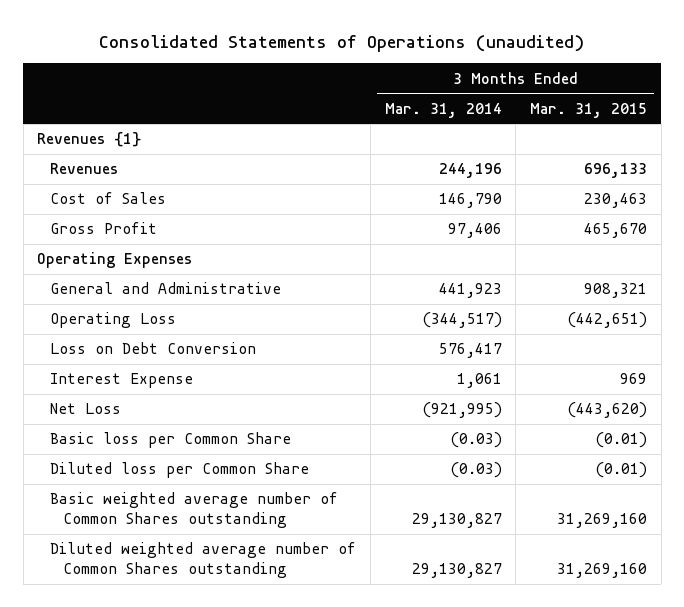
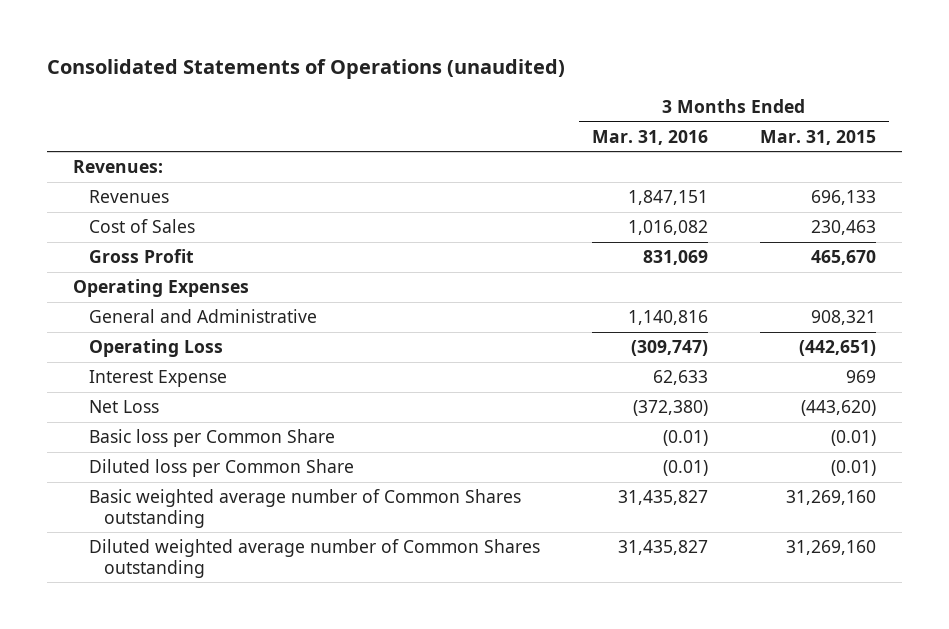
[384,102,502,118] Mar. 31, 2014 -> none
none -> [591,129,708,145] Mar. 31, 2016
[37,132,142,148] Revenues {1} -> [73,160,164,174] Revenues:
[50,342,257,355] Loss on Debt Conversion -> none

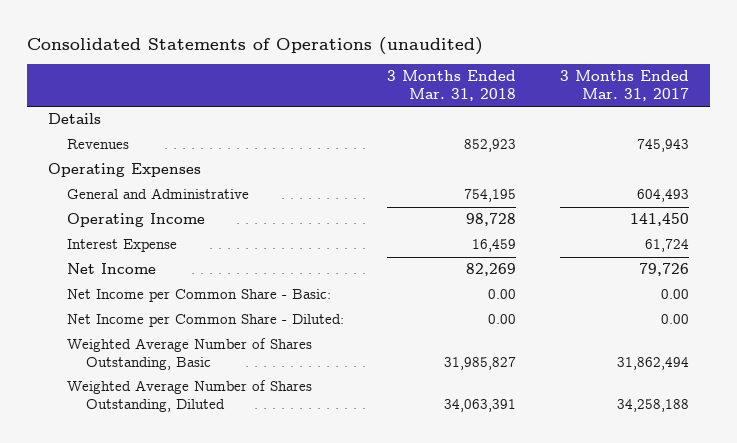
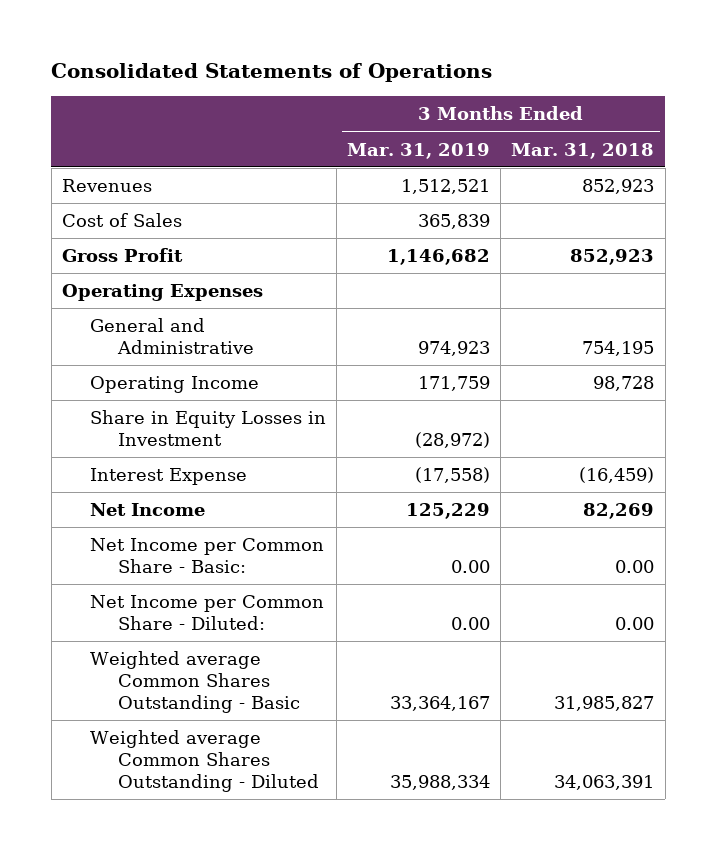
[26,36,483,55] Consolidated Statements of Operations (unaudited) -> [51,63,493,83] Consolidated Statements of Operations
[559,70,689,101] 3 Months Ended Mar. 31, 2017 -> none
none -> [347,142,491,159] Mar. 31, 2019
[48,113,102,125] Details -> none
none -> [61,213,182,228] Cost of Sales
none -> [61,248,183,263] Gross Profit
none -> [89,410,326,447] Share in Equity Losses in Investment
[472,239,517,253] 16,459 -> [579,467,655,484] (16,459)
[67,338,313,370] Weighted Average Number of Shares Outstanding, Basic -> [89,651,300,714] Weighted average Common Shares Outstanding - Basic
[67,380,313,412] Weighted Average Number of Shares Outstanding, Diluted -> [89,730,319,793] Weighted average Common Shares Outstanding - Diluted

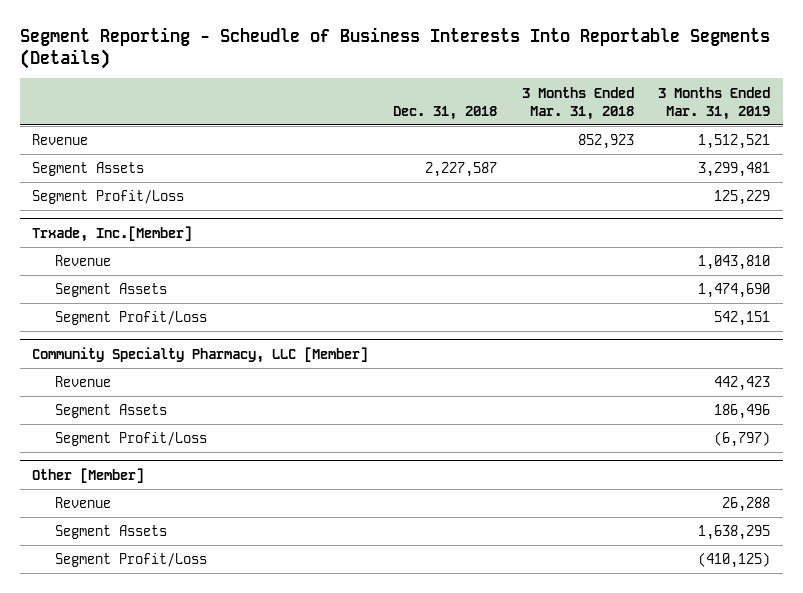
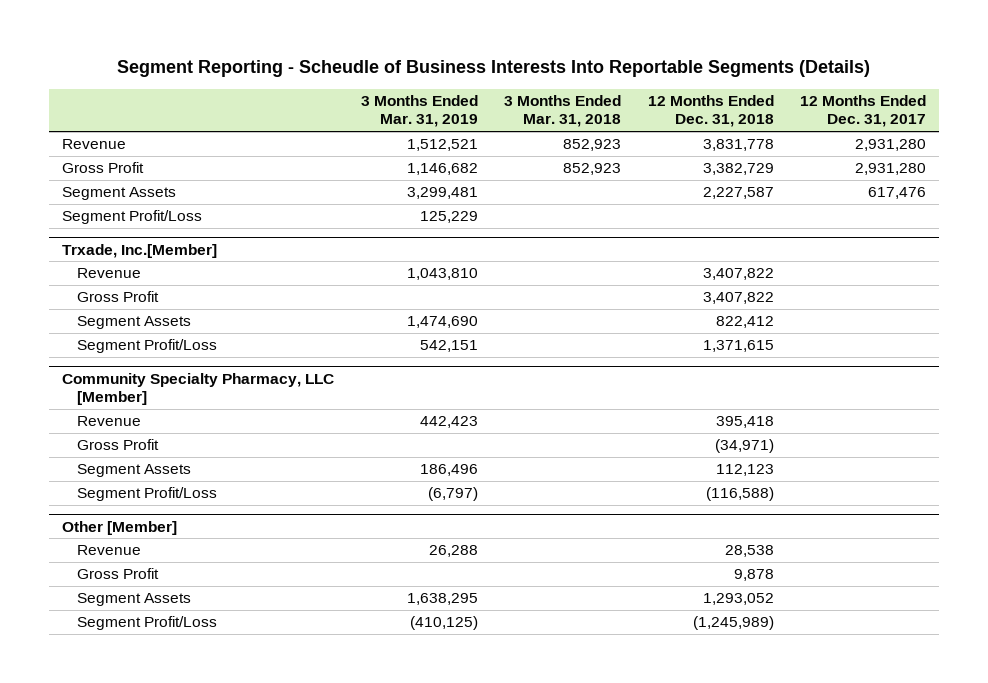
[393,105,498,120] Dec. 31, 2018 -> none
none -> [647,94,774,128] 12 Months Ended Dec. 31, 2018
none -> [799,94,926,128] 12 Months Ended Dec. 31, 2017
none -> [62,162,145,174] Gross Profit
none -> [76,291,159,303] Gross Profit
none -> [76,439,159,451] Gross Profit
none -> [76,568,159,580] Gross Profit

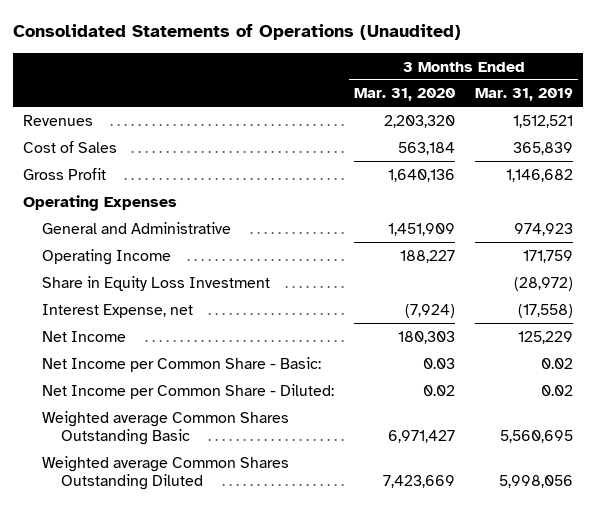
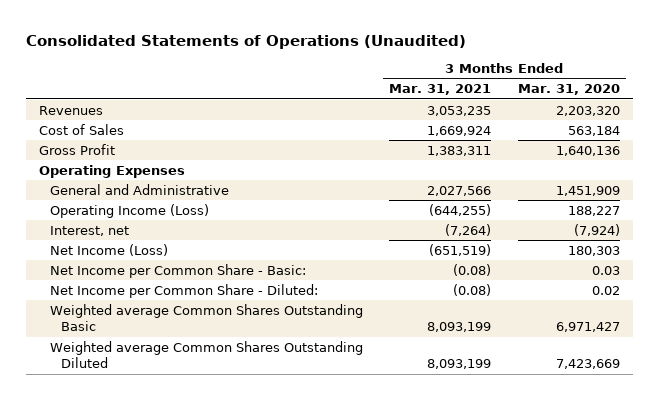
[475,88,574,102] Mar. 31, 2019 -> none
none -> [389,84,492,96] Mar. 31, 2021
[42,275,271,291] Share in Equity Loss Investment -> none
[42,248,172,265] Operating Income -> [50,203,210,218] Operating Income (Loss)
[42,303,194,318] Interest Expense, net -> [50,225,130,236] Interest, net
[42,330,127,342] Net Income -> [50,243,169,256] Net Income (Loss)

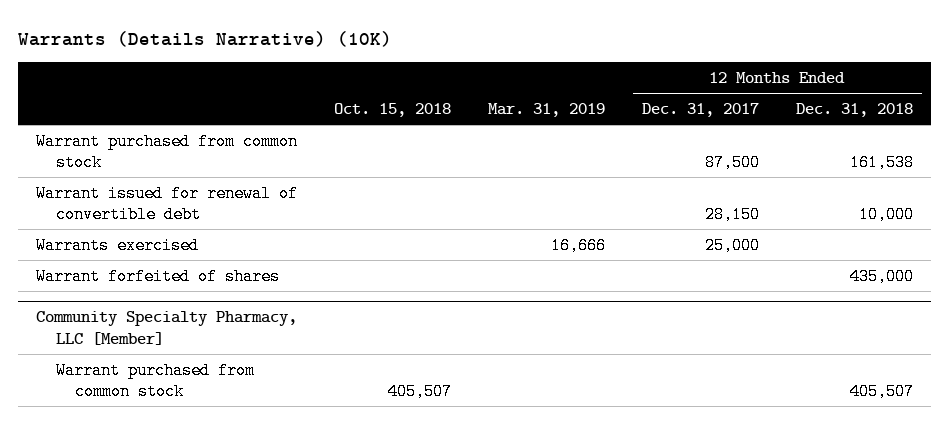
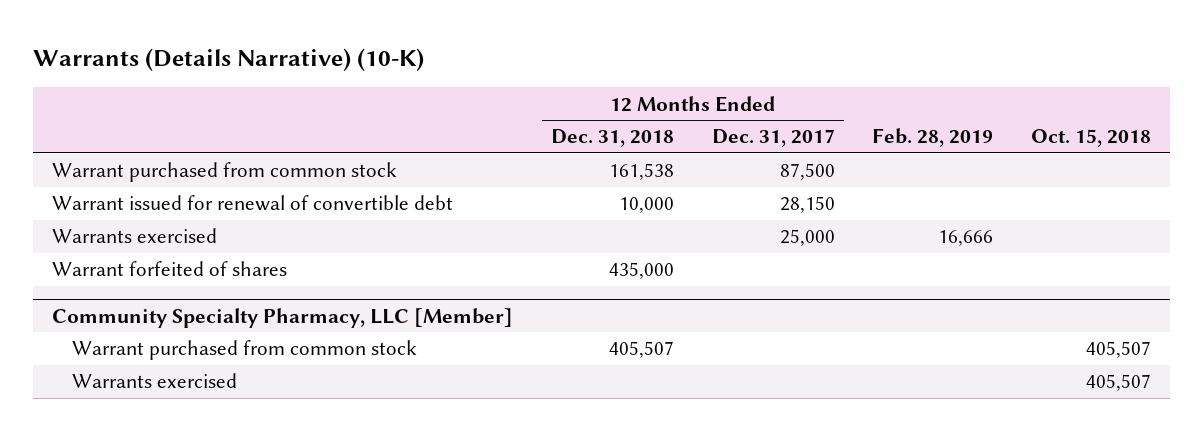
[17,30,392,47] Warrants (Details Narrative) (10K) -> [33,48,425,72] Warrants (Details Narrative) (10-K)
[488,102,606,117] Mar. 31, 2019 -> none
none -> [872,128,994,148] Feb. 28, 2019
none -> [72,373,238,389] Warrants exercised

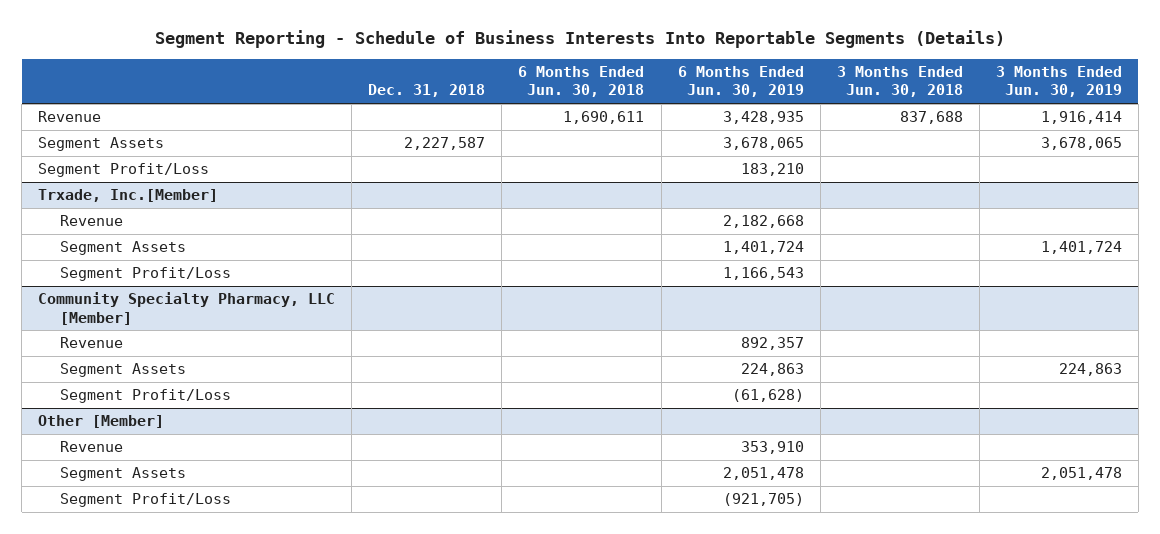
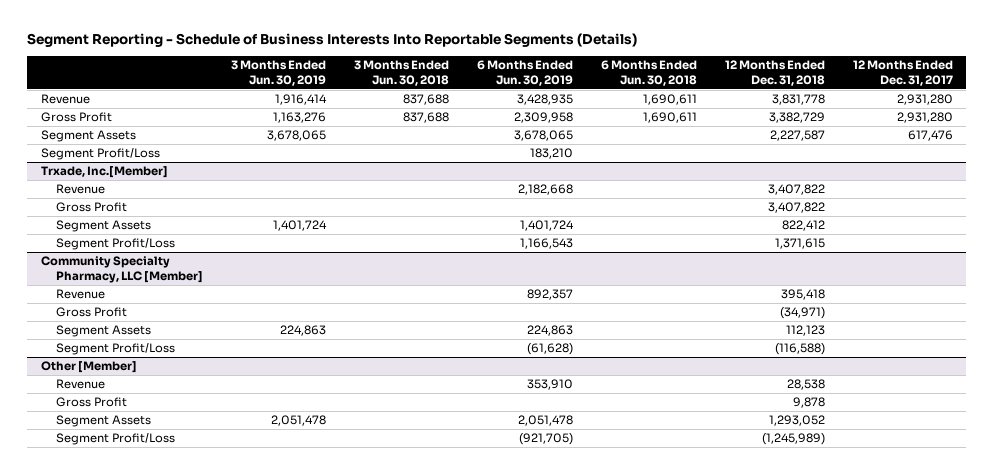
[368,84,486,98] Dec. 31, 2018 -> none
none -> [724,60,825,86] 12 Months Ended Dec. 31, 2018
none -> [852,60,953,86] 12 Months Ended Dec. 31, 2017
none -> [40,112,112,123] Gross Profit
none -> [56,202,128,213] Gross Profit
none -> [56,307,128,318] Gross Profit
none -> [56,397,128,408] Gross Profit

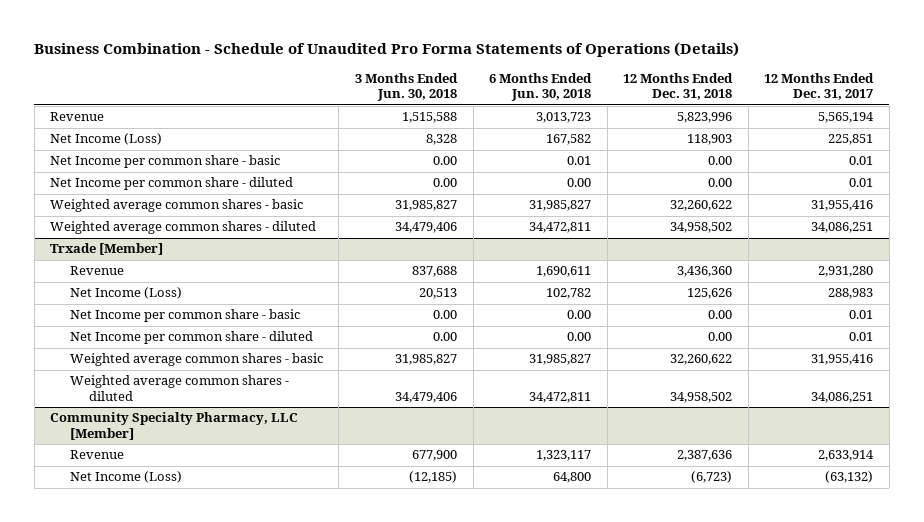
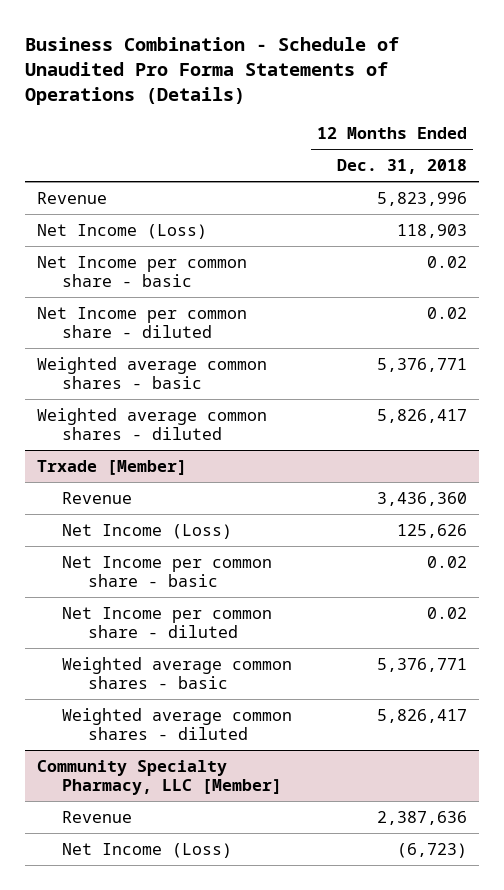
[355,72,459,102] 3 Months Ended Jun. 30, 2018 -> none
[489,72,593,102] 6 Months Ended Jun. 30, 2018 -> none
[764,72,875,101] 12 Months Ended Dec. 31, 2017 -> none
[708,156,733,166] 0.00 -> [426,255,467,268] 0.02
[708,178,733,188] 0.00 -> [426,306,467,319] 0.02
[670,200,733,212] 32,260,622 -> [376,357,467,372] 5,376,771
[670,222,733,234] 34,958,502 -> [376,408,467,423] 5,826,417
[708,310,733,320] 0.00 -> [426,555,467,568] 0.02
[708,332,733,342] 0.00 -> [426,606,467,619] 0.02
[670,354,733,366] 32,260,622 -> [376,657,467,672] 5,376,771
[670,392,733,404] 34,958,502 -> [376,708,467,723] 5,826,417

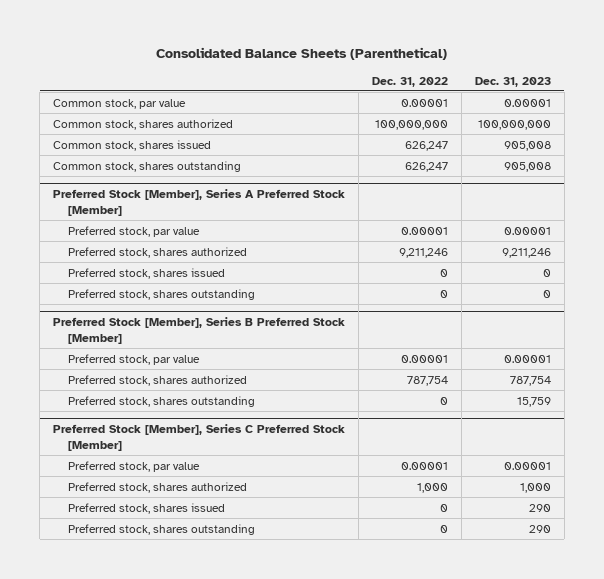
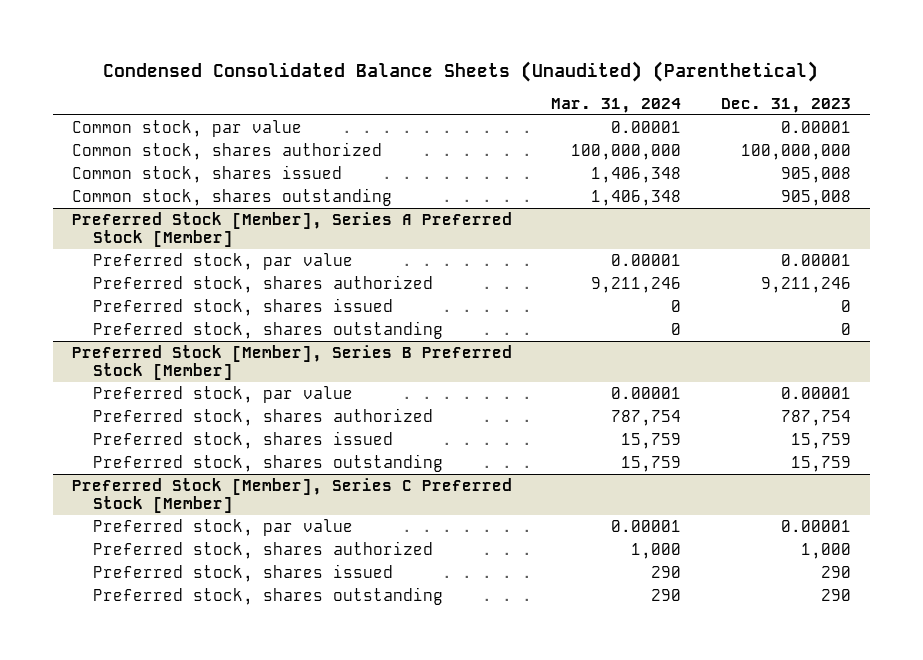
[155,47,447,61] Consolidated Balance Sheets (Parenthetical) -> [103,60,819,82] Condensed Consolidated Balance Sheets (Unaudited) (Parenthetical)
[371,76,448,87] Dec. 31, 2022 -> none
none -> [551,98,682,114] Mar. 31, 2024
none -> [93,430,394,449] Preferred stock, shares issued

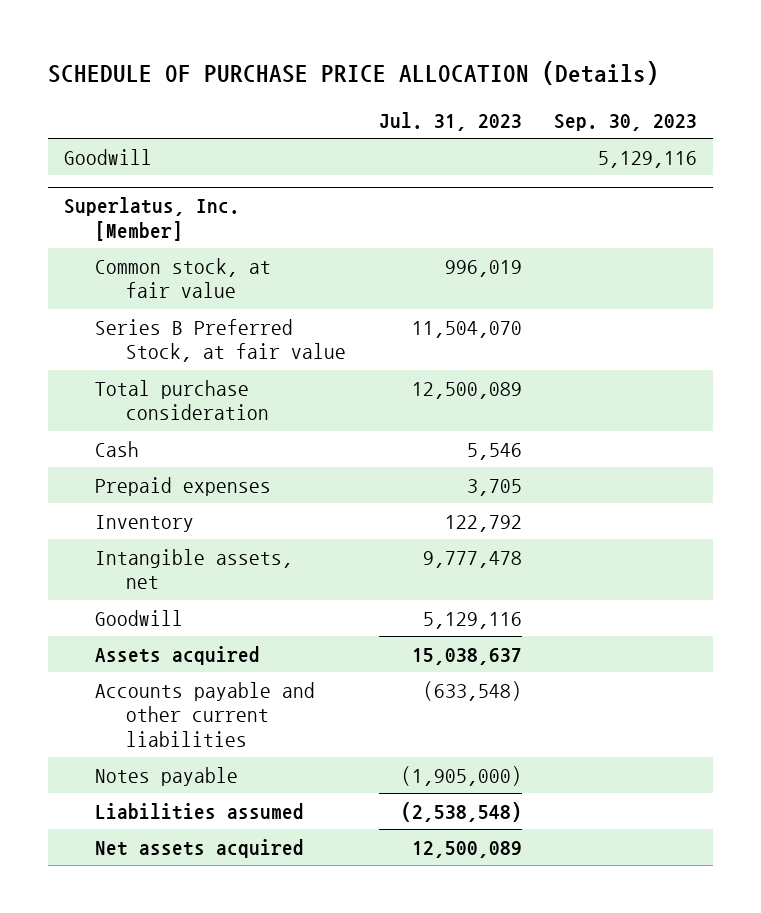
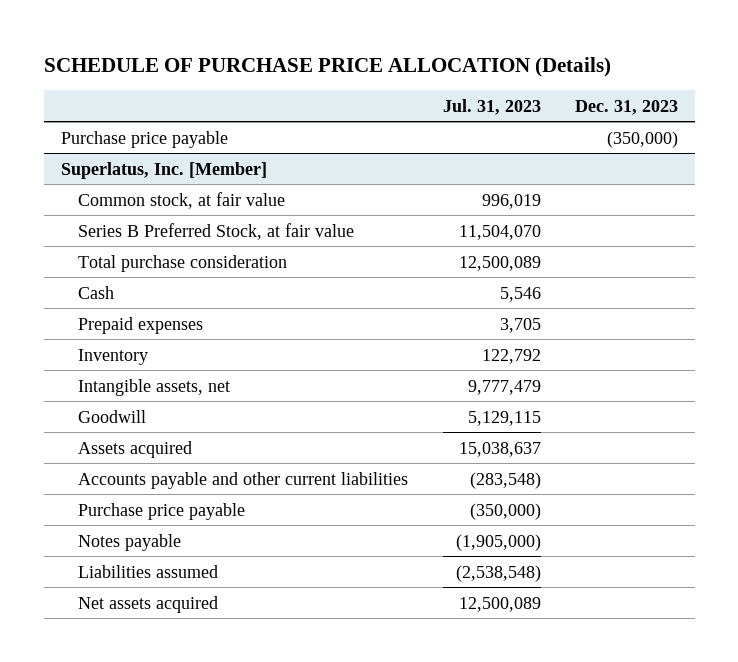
[553,113,697,131] Sep. 30, 2023 -> none
none -> [574,99,678,115] Dec. 31, 2023
[63,148,152,165] Goodwill -> none
none -> [60,130,228,148] Purchase price payable
[422,550,522,568] 9,777,478 -> [467,379,541,395] 9,777,479
[422,611,522,629] 5,129,116 -> [467,410,541,426] 5,129,115
[422,680,522,701] (633,548) -> [469,471,541,489] (283,548)
none -> [78,502,246,520] Purchase price payable

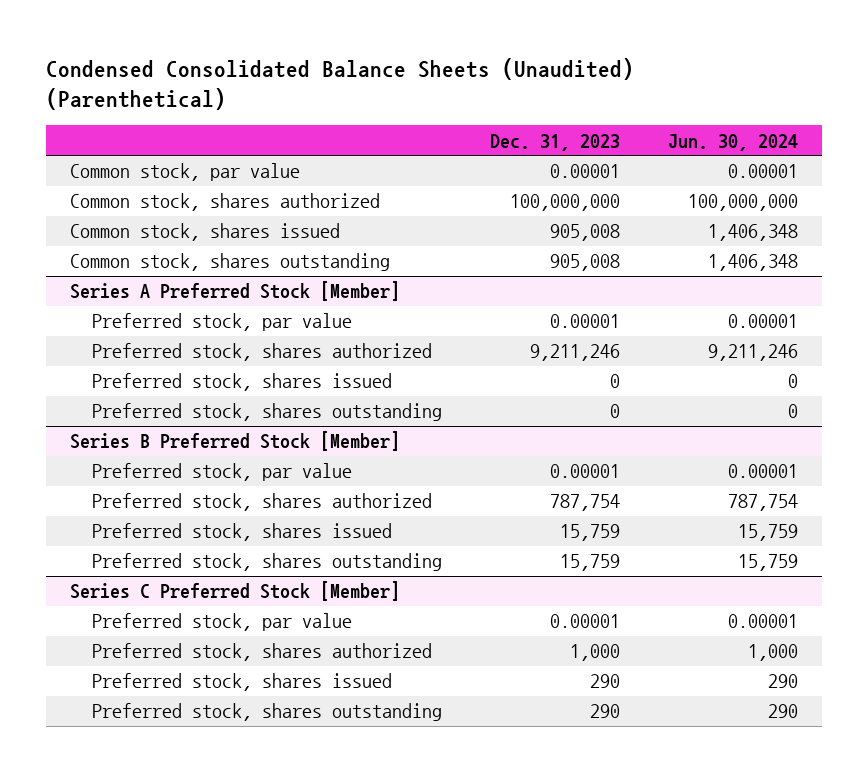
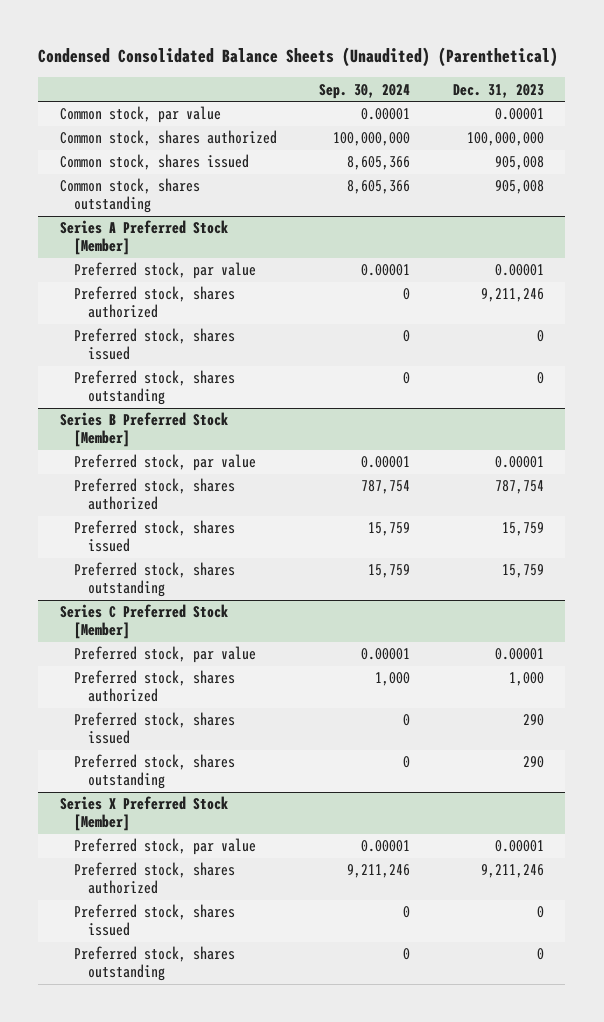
[668,133,799,151] Jun. 30, 2024 -> none
none -> [319,83,411,99] Sep. 30, 2024
none -> [59,796,228,832] Series X Preferred Stock [Member]
none -> [73,838,256,856] Preferred stock, par value
none -> [73,862,235,895] Preferred stock, shares authorized
none -> [73,904,235,937] Preferred stock, shares issued
none -> [73,946,235,982] Preferred stock, shares outstanding

